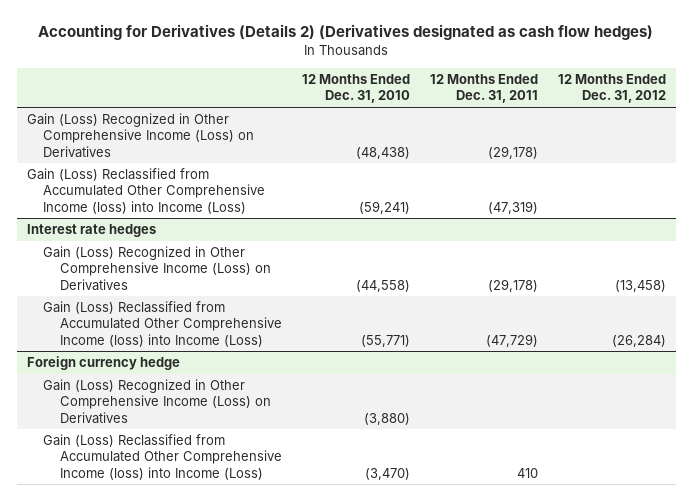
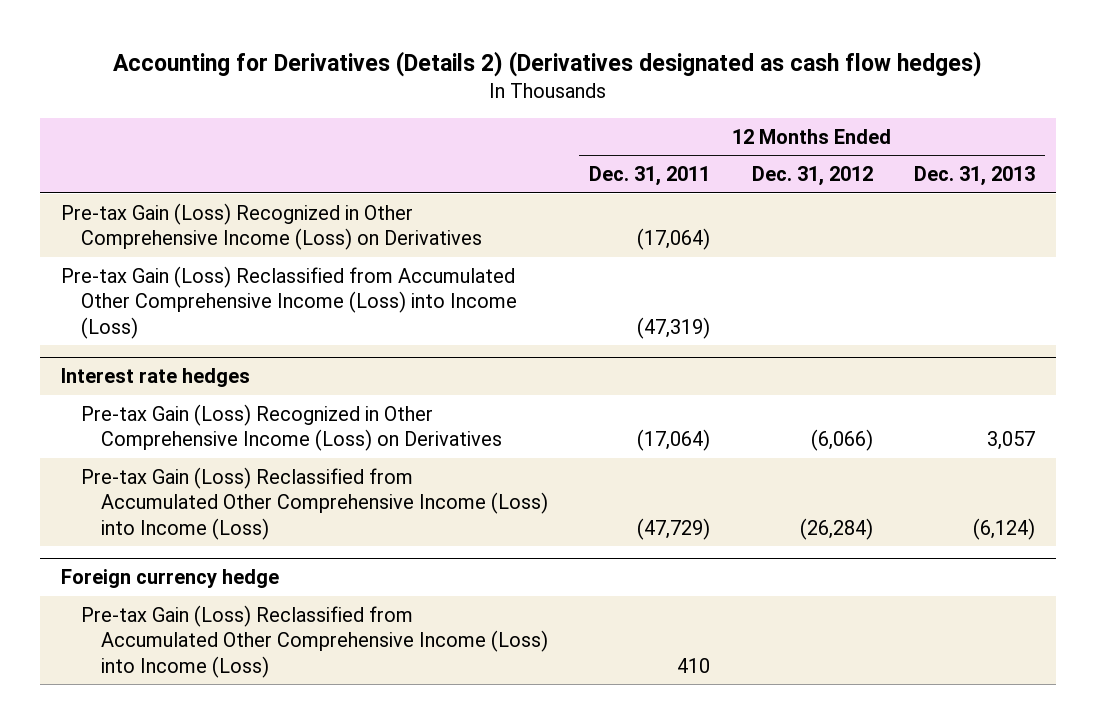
[301,74,410,104] 12 Months Ended Dec. 31, 2010 -> none
none -> [914,166,1036,187] Dec. 31, 2013
[26,113,255,158] Gain (Loss) Recognized in Other Comprehensive Income (Loss) on Derivatives -> [60,202,482,251] Pre-tax Gain (Loss) Recognized in Other Comprehensive Income (Loss) on Derivatives
[487,145,538,159] (29,178) -> [637,228,711,251] (17,064)
[26,168,266,214] Gain (Loss) Reclassified from Accumulated Other Comprehensive Income (loss) into Income (Loss) -> [60,265,517,339] Pre-tax Gain (Loss) Reclassified from Accumulated Other Comprehensive Income (Loss) into Income (Loss)
[43,246,271,291] Gain (Loss) Recognized in Other Comprehensive Income (Loss) on Derivatives -> [80,403,502,452] Pre-tax Gain (Loss) Recognized in Other Comprehensive Income (Loss) on Derivatives
[487,278,538,292] (29,178) -> [637,429,711,452] (17,064)
[614,279,666,292] (13,458) -> [810,429,873,452] (6,066)
[43,301,282,347] Gain (Loss) Reclassified from Accumulated Other Comprehensive Income (loss) into Income (Loss) -> [80,466,548,540] Pre-tax Gain (Loss) Reclassified from Accumulated Other Comprehensive Income (Loss) into Income (Loss)
[43,379,271,424] Gain (Loss) Recognized in Other Comprehensive Income (Loss) on Derivatives -> none
[43,434,282,480] Gain (Loss) Reclassified from Accumulated Other Comprehensive Income (loss) into Income (Loss) -> [80,604,548,678] Pre-tax Gain (Loss) Reclassified from Accumulated Other Comprehensive Income (Loss) into Income (Loss)

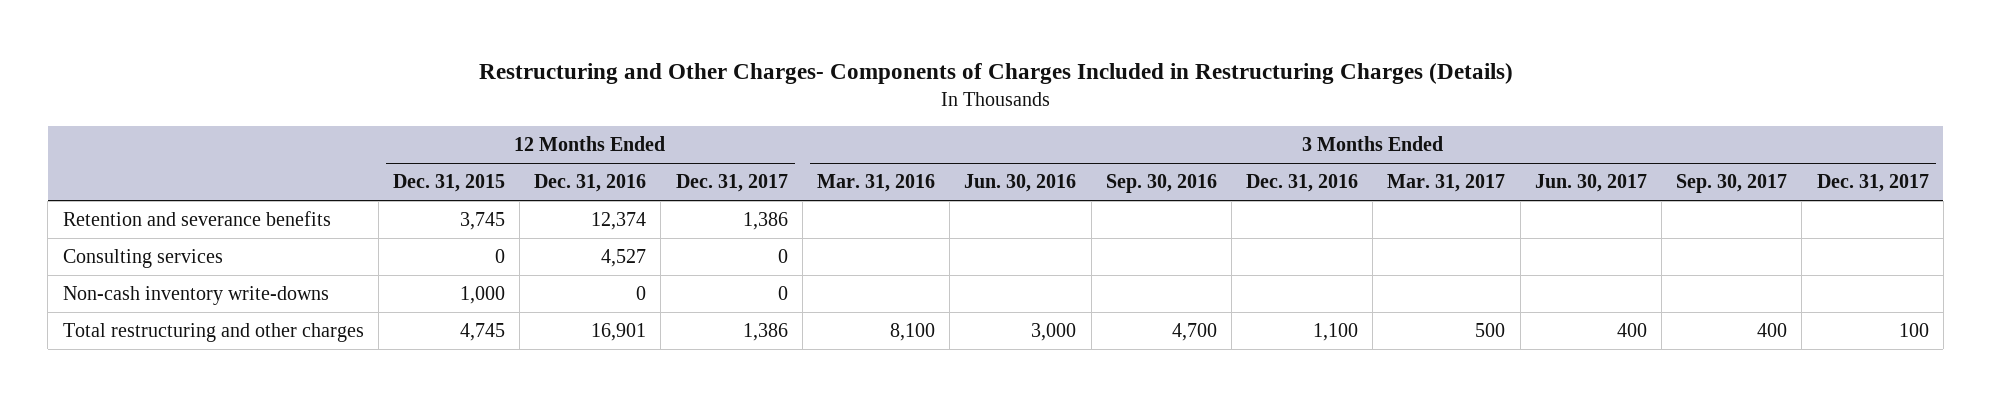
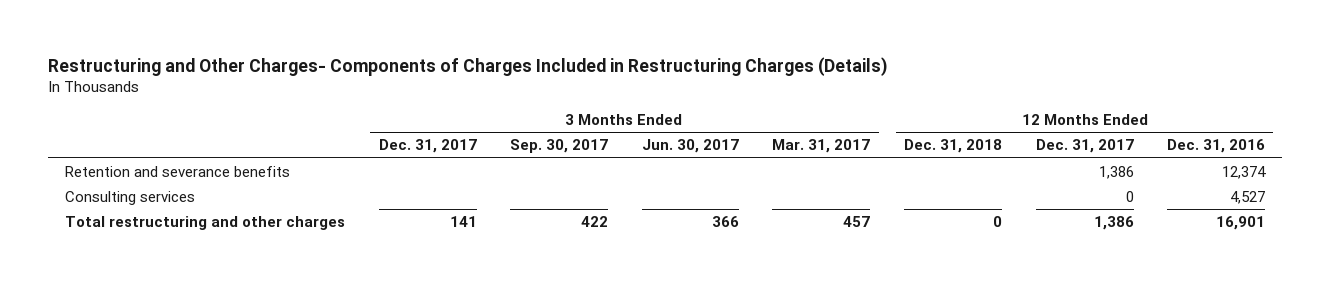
[392,174,505,193] Dec. 31, 2015 -> none
[817,174,936,193] Mar. 31, 2016 -> none
[964,174,1077,193] Jun. 30, 2016 -> none
[1105,174,1217,194] Sep. 30, 2016 -> none
[1246,174,1359,193] Dec. 31, 2016 -> none
none -> [903,139,1002,154] Dec. 31, 2018
[62,286,329,306] Non-cash inventory write-downs -> none
[1475,323,1506,338] 500 -> [843,216,871,228] 457
[1616,323,1647,338] 400 -> [711,216,739,228] 366
[1757,323,1788,338] 400 -> [581,216,609,228] 422
[1898,323,1929,338] 100 -> [449,216,477,228] 141

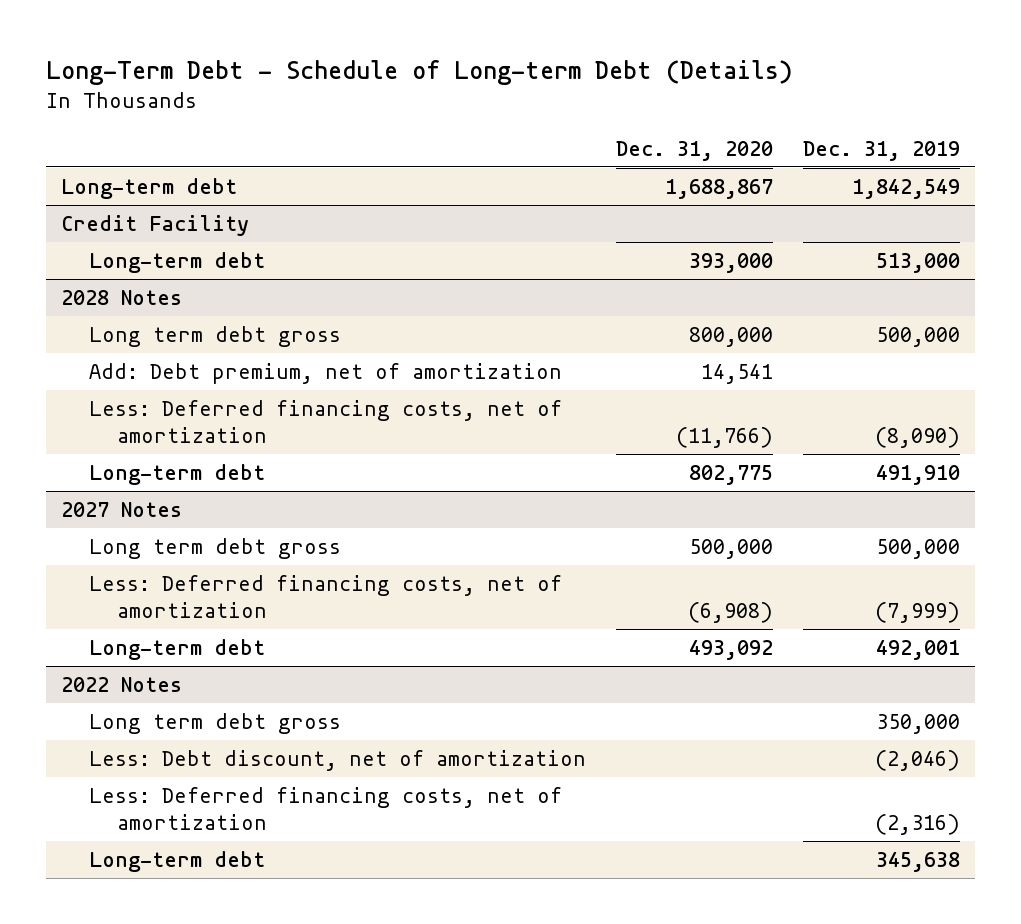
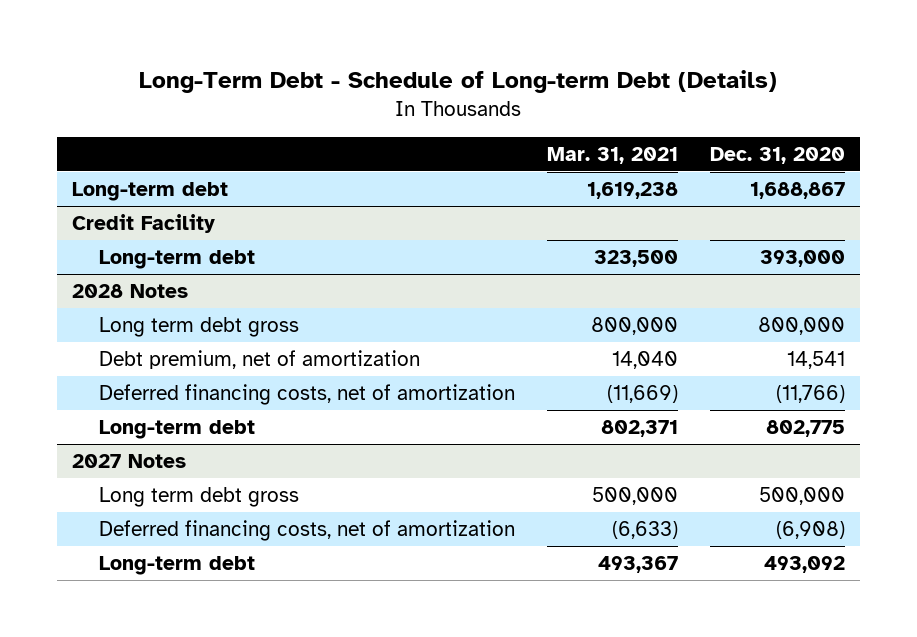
[803,140,961,161] Dec. 31, 2019 -> none
none -> [546,146,678,164] Mar. 31, 2021
[88,362,562,384] Add: Debt premium, net of amortization -> [99,349,421,369] Debt premium, net of amortization
[88,399,562,444] Less: Deferred financing costs, net of amortization -> [99,383,516,405] Deferred financing costs, net of amortization
[88,574,562,619] Less: Deferred financing costs, net of amortization -> [99,519,516,541] Deferred financing costs, net of amortization
[60,676,182,692] 2022 Notes -> none
[88,712,341,734] Long term debt gross -> none
[88,749,586,771] Less: Debt discount, net of amortization -> none
[88,786,562,831] Less: Deferred financing costs, net of amortization -> none
[88,850,265,872] Long-term debt -> none

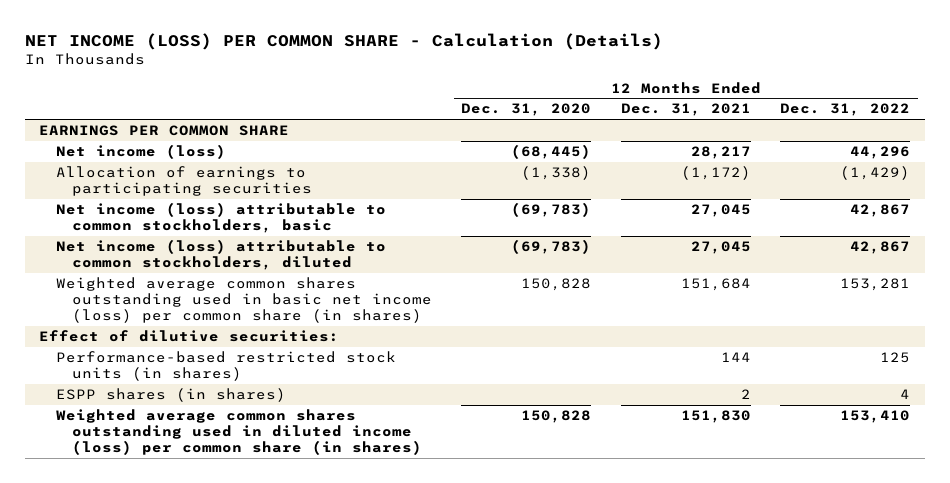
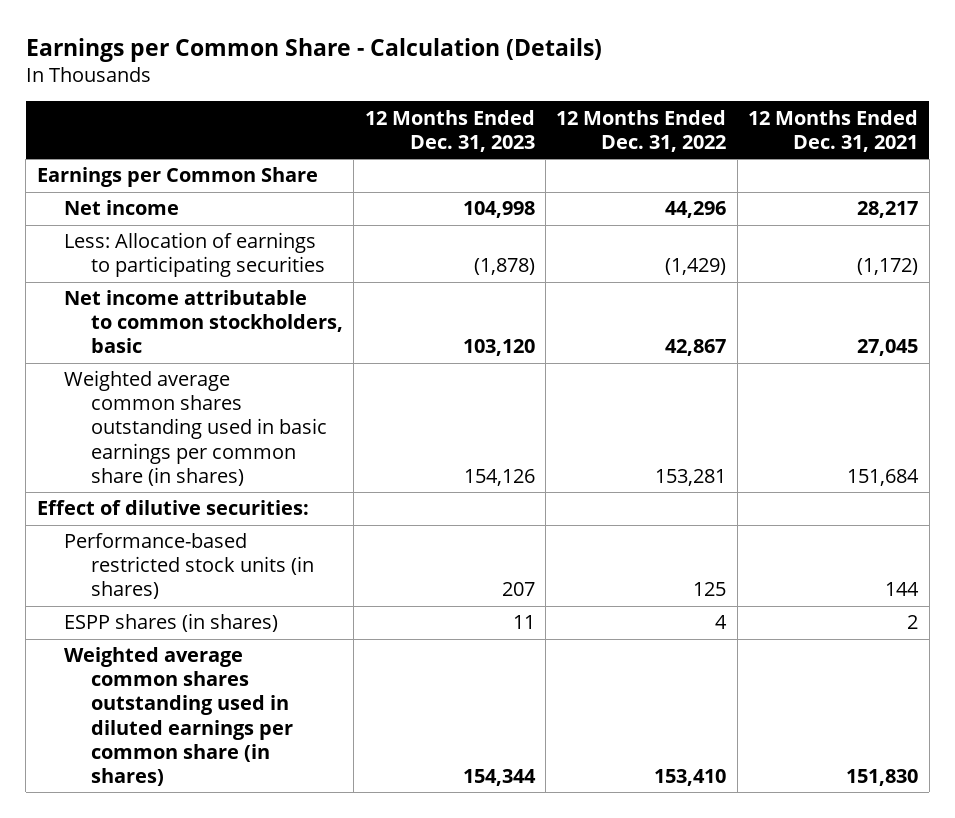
[24,32,663,50] NET INCOME (LOSS) PER COMMON SHARE - Calculation (Details) -> [25,37,602,62] Earnings per Common Share - Calculation (Details)
[461,103,592,117] Dec. 31, 2020 -> none
none -> [364,109,535,152] 12 Months Ended Dec. 31, 2023
[55,239,386,270] Net income (loss) attributable to common stockholders, diluted -> none
[39,125,290,137] EARNINGS PER COMMON SHARE -> [36,167,318,188] Earnings per Common Share
[55,144,226,160] Net income (loss) -> [63,200,179,216] Net income
[55,166,312,196] Allocation of earnings to participating securities -> [63,232,325,278] Less: Allocation of earnings to participating securities
[55,202,386,233] Net income (loss) attributable to common stockholders, basic -> [63,290,343,354] Net income attributable to common stockholders, basic
[55,277,432,323] Weighted average common shares outstanding used in basic net income (loss) per common share (in shares) -> [63,370,327,486] Weighted average common shares outstanding used in basic earnings per common share (in shares)
[55,409,422,455] Weighted average common shares outstanding used in diluted income (loss) per common share (in shares) -> [63,647,293,786] Weighted average common shares outstanding used in diluted earnings per common share (in shares)

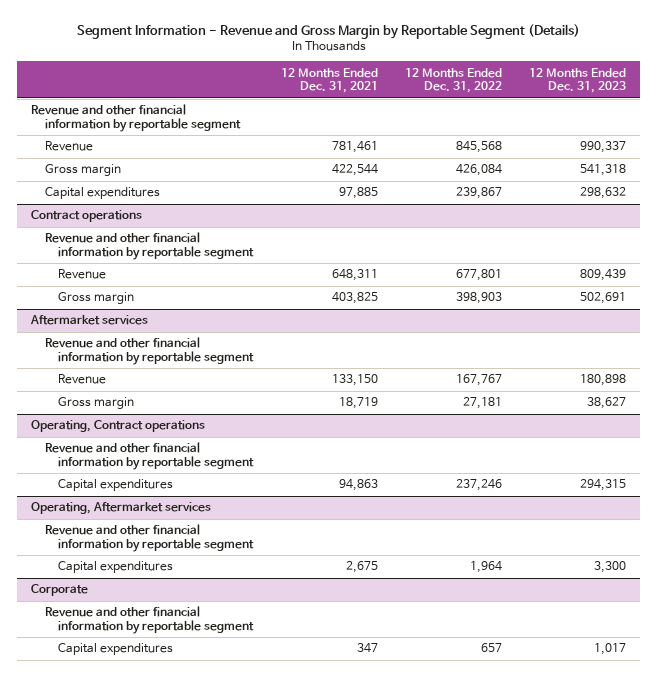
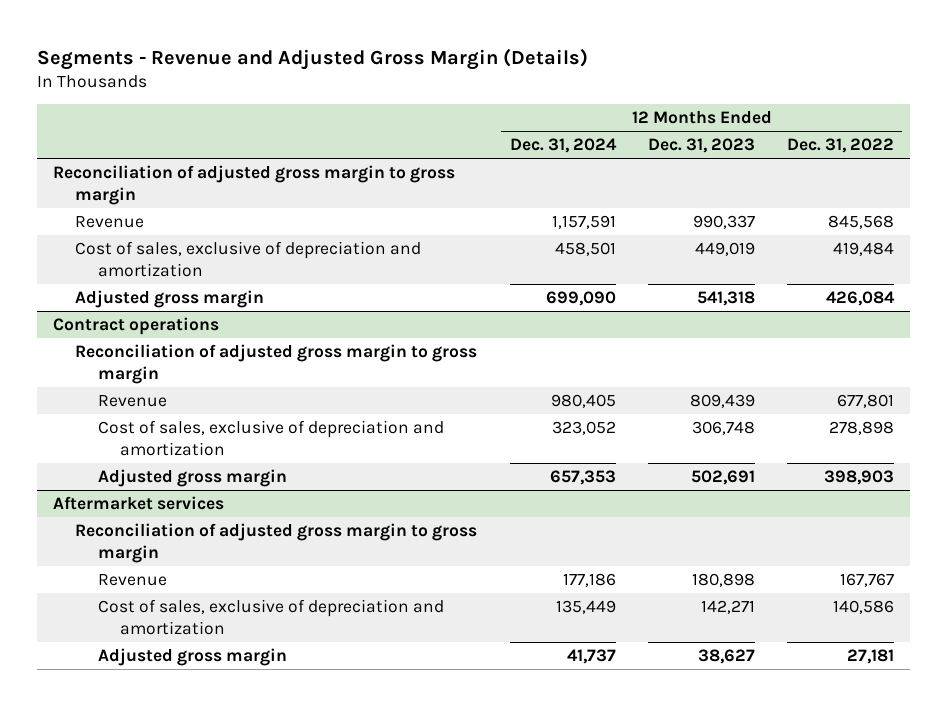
[76,23,580,39] Segment Information - Revenue and Gross Margin by Reportable Segment (Details) -> [36,47,588,70] Segments - Revenue and Adjusted Gross Margin (Details)
[280,67,378,94] 12 Months Ended Dec. 31, 2021 -> none
none -> [509,138,617,154] Dec. 31, 2024
[30,104,241,133] Revenue and other financial information by reportable segment -> [53,164,456,205] Reconciliation of adjusted gross margin to gross margin
[44,187,160,200] Capital expenditures -> none
none -> [75,240,422,277] Cost of sales, exclusive of depreciation and amortization
[44,164,121,177] Gross margin -> [75,289,265,308] Adjusted gross margin
[44,232,255,261] Revenue and other financial information by reportable segment -> [75,343,478,384] Reconciliation of adjusted gross margin to gross margin
none -> [97,419,444,456] Cost of sales, exclusive of depreciation and amortization
[58,292,135,305] Gross margin -> [97,468,287,487] Adjusted gross margin
[44,337,255,366] Revenue and other financial information by reportable segment -> [75,522,478,563] Reconciliation of adjusted gross margin to gross margin
[30,420,205,433] Operating, Contract operations -> none
[44,442,255,471] Revenue and other financial information by reportable segment -> none
[58,479,174,492] Capital expenditures -> none
[30,502,211,515] Operating, Aftermarket services -> none
[44,524,255,553] Revenue and other financial information by reportable segment -> none
[58,561,174,574] Capital expenditures -> none
[30,584,88,597] Corporate -> none
[44,606,255,635] Revenue and other financial information by reportable segment -> none
[58,643,174,656] Capital expenditures -> none
none -> [97,598,444,635] Cost of sales, exclusive of depreciation and amortization
[58,397,135,410] Gross margin -> [97,647,287,666] Adjusted gross margin

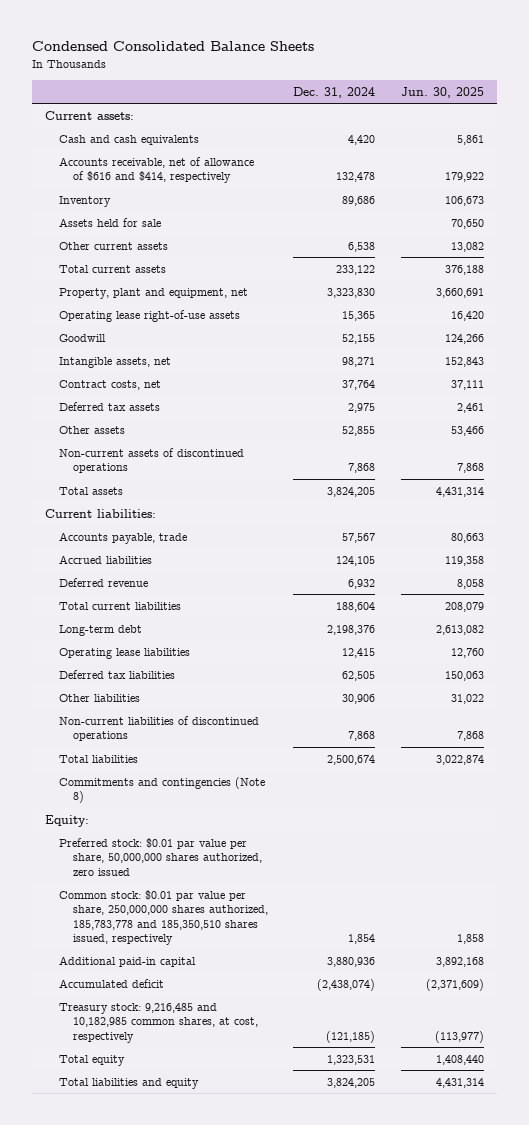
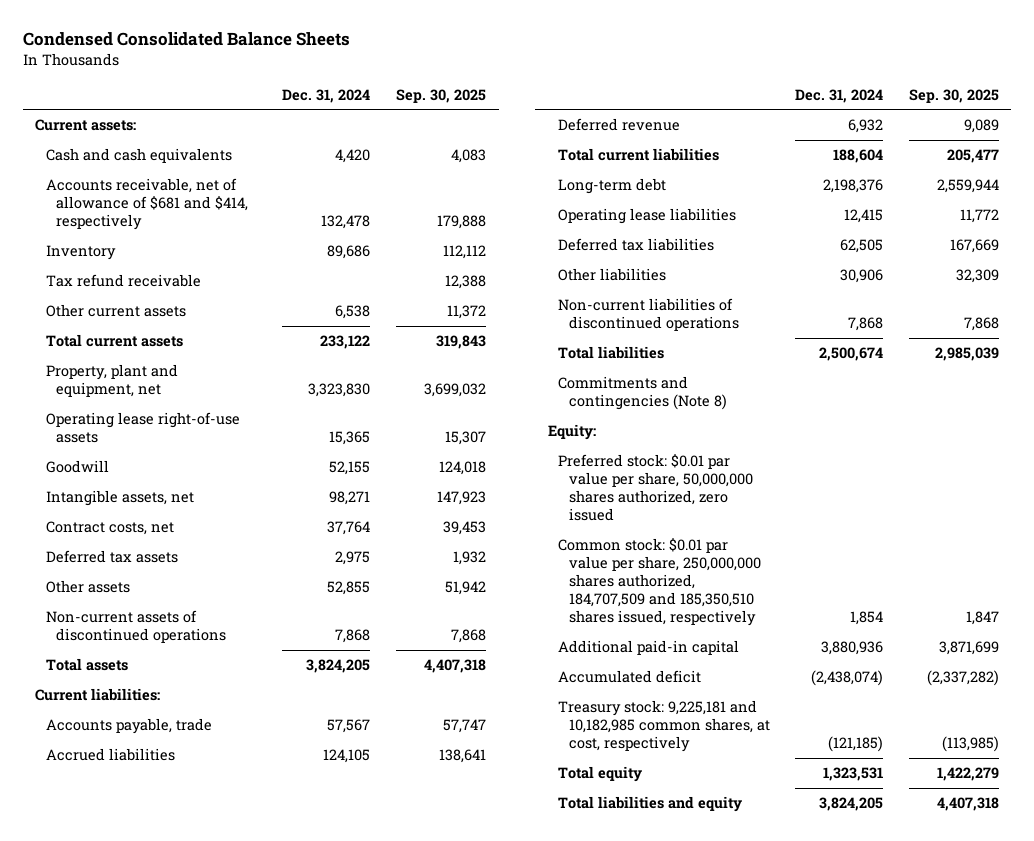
[400,86,484,98] Jun. 30, 2025 -> none
none -> [396,88,487,103] Sep. 30, 2025
[58,156,254,184] Accounts receivable, net of allowance of $616 and $414, respectively -> [45,178,248,231] Accounts receivable, net of allowance of $681 and $414, respectively
[58,217,161,227] Assets held for sale -> none
none -> [45,274,201,288] Tax refund receivable
[58,889,268,946] Common stock: $0.01 par value per share, 250,000,000 shares authorized, 185,783,778 and 185,350,510 shares issued, respectively -> [558,538,761,627] Common stock: $0.01 par value per share, 250,000,000 shares authorized, 184,707,509 and 185,350,510 shares issued, respectively
[58,1002,258,1043] Treasury stock: 9,216,485 and 10,182,985 common shares, at cost, respectively -> [558,700,770,753] Treasury stock: 9,225,181 and 10,182,985 common shares, at cost, respectively

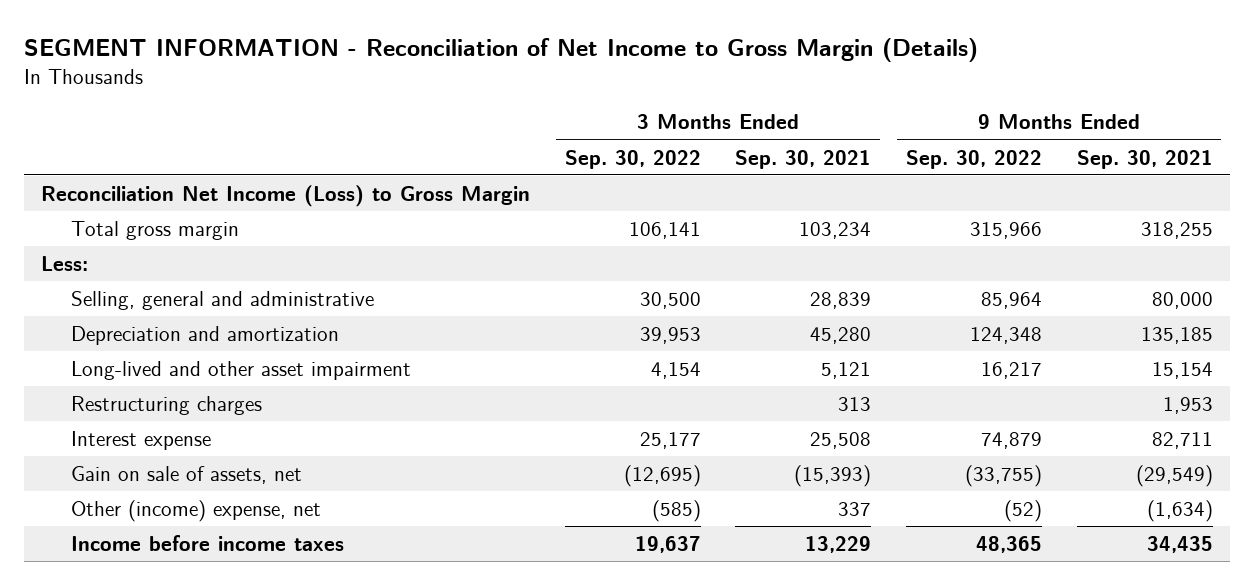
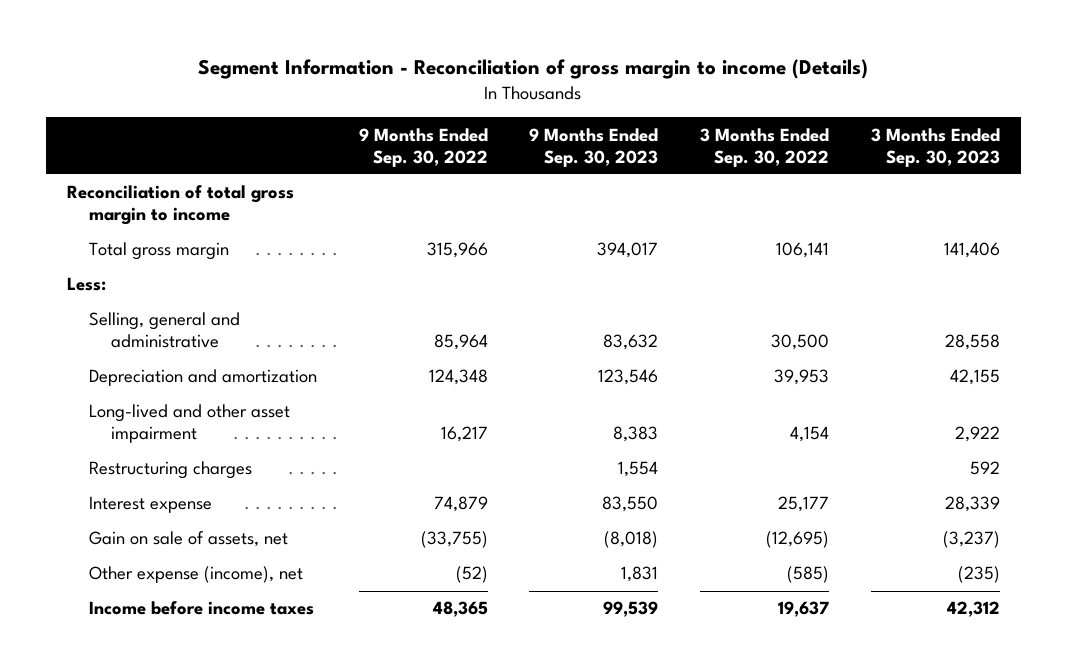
[23,38,978,63] SEGMENT INFORMATION - Reconciliation of Net Income to Gross Margin (Details) -> [198,59,869,80] Segment Information - Reconciliation of gross margin to income (Details)
[735,149,872,169] Sep. 30, 2021 -> none
[1076,149,1213,169] Sep. 30, 2021 -> none
none -> [529,127,659,167] 9 Months Ended Sep. 30, 2023
none -> [870,127,1000,167] 3 Months Ended Sep. 30, 2023
[41,184,531,207] Reconciliation Net Income (Loss) to Gross Margin -> [66,185,294,226] Reconciliation of total gross margin to income
[70,499,321,522] Other (income) expense, net -> [88,566,303,584] Other expense (income), net

